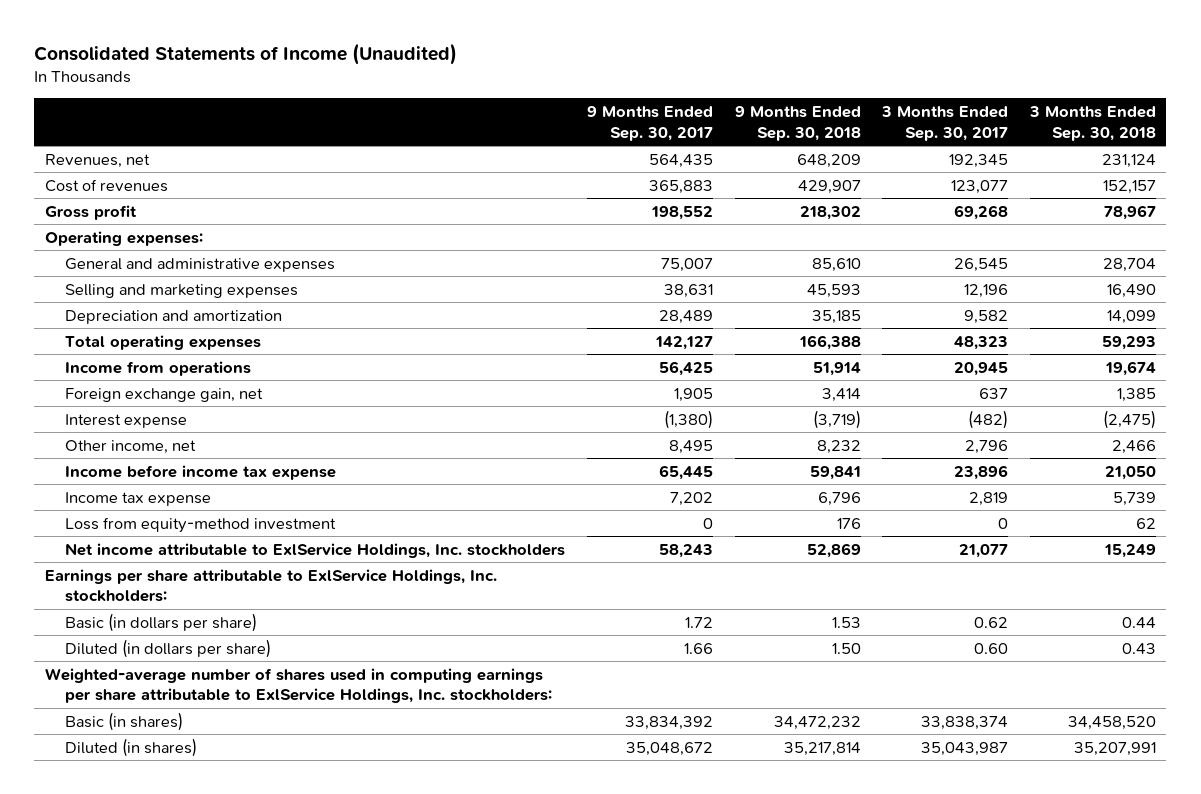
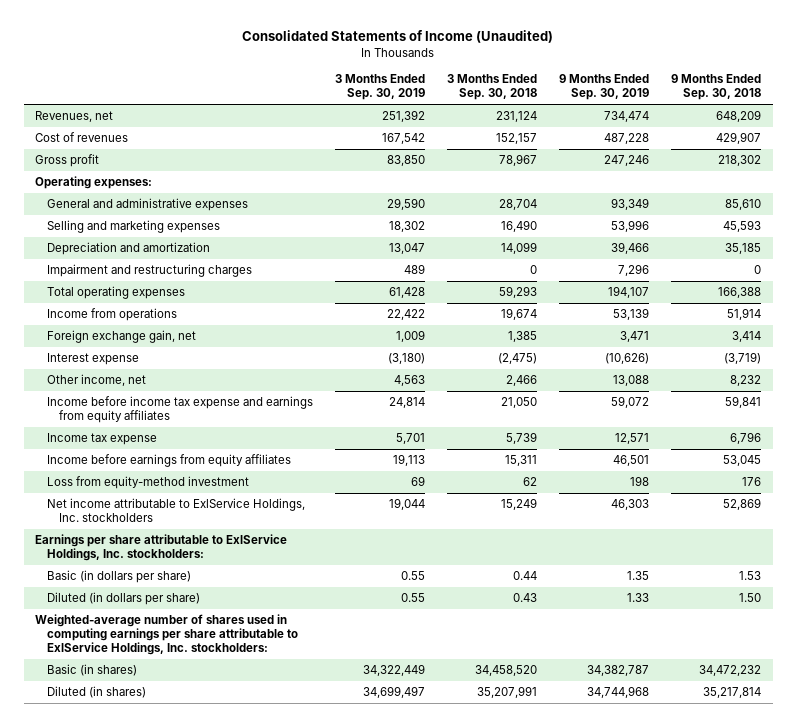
[586,105,713,141] 9 Months Ended Sep. 30, 2017 -> none
[881,105,1009,141] 3 Months Ended Sep. 30, 2017 -> none
none -> [335,74,426,101] 3 Months Ended Sep. 30, 2019
none -> [559,74,650,101] 9 Months Ended Sep. 30, 2019
none -> [46,264,252,278] Impairment and restructuring charges
[65,464,337,480] Income before income tax expense -> [46,396,313,424] Income before income tax expense and earnings from equity affiliates
none -> [46,454,291,468] Income before earnings from equity affiliates

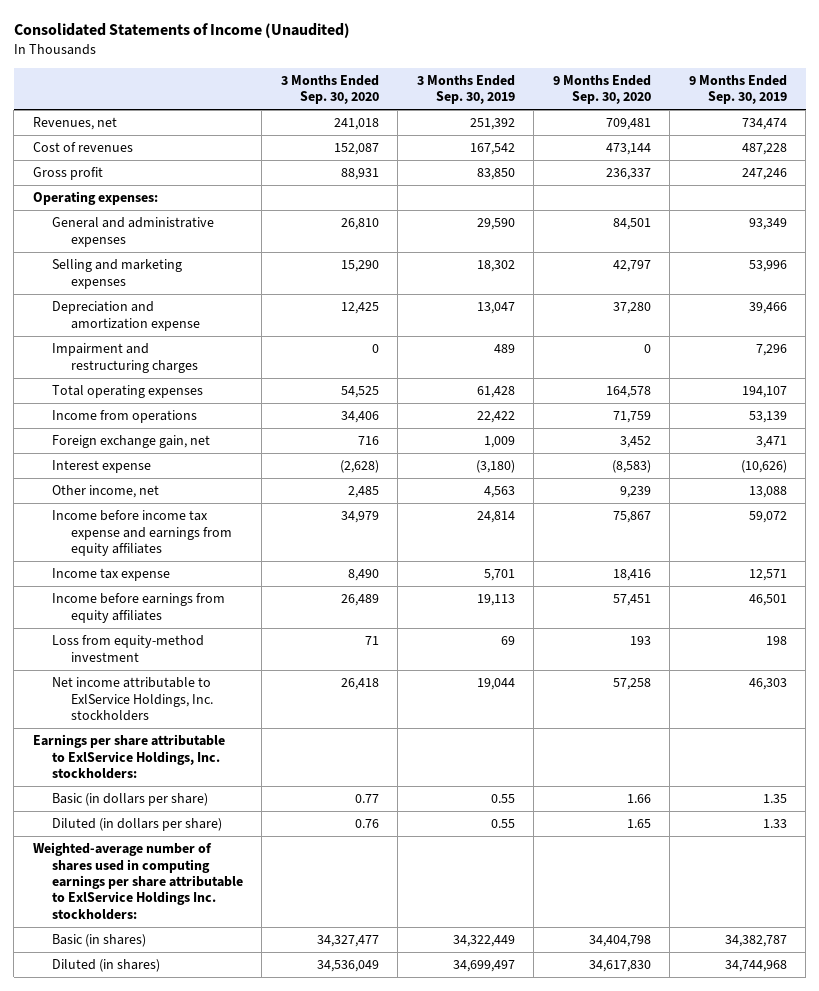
[447,74,538,101] 3 Months Ended Sep. 30, 2018 -> none
[671,74,762,101] 9 Months Ended Sep. 30, 2018 -> none
none -> [280,74,379,105] 3 Months Ended Sep. 30, 2020
none -> [552,74,651,105] 9 Months Ended Sep. 30, 2020
[46,242,210,256] Depreciation and amortization -> [51,301,200,331] Depreciation and amortization expense
[34,614,298,656] Weighted-average number of shares used in computing earnings per share attributable to ExlService Holdings, Inc. stockholders: -> [32,842,243,920] Weighted-average number of shares used in computing earnings per share attributable to ExlService Holdings Inc. stockholders:

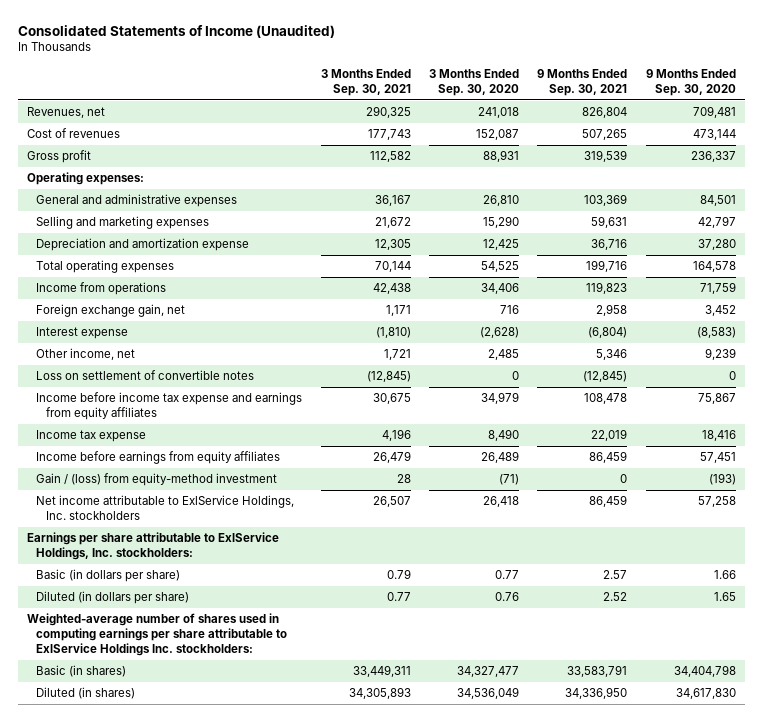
[416,74,515,105] 3 Months Ended Sep. 30, 2019 -> none
[688,74,787,105] 9 Months Ended Sep. 30, 2019 -> none
none -> [320,69,411,96] 3 Months Ended Sep. 30, 2021
none -> [537,69,628,96] 9 Months Ended Sep. 30, 2021
[51,343,198,373] Impairment and restructuring charges -> none
none -> [36,370,255,381] Loss on settlement of convertible notes
[51,635,204,662] Loss from equity-method investment -> [36,473,278,487] Gain / (loss) from equity-method investment
[364,636,379,646] 71 -> [498,474,519,486] (71)
[629,636,651,646] 193 -> [708,473,736,486] (193)

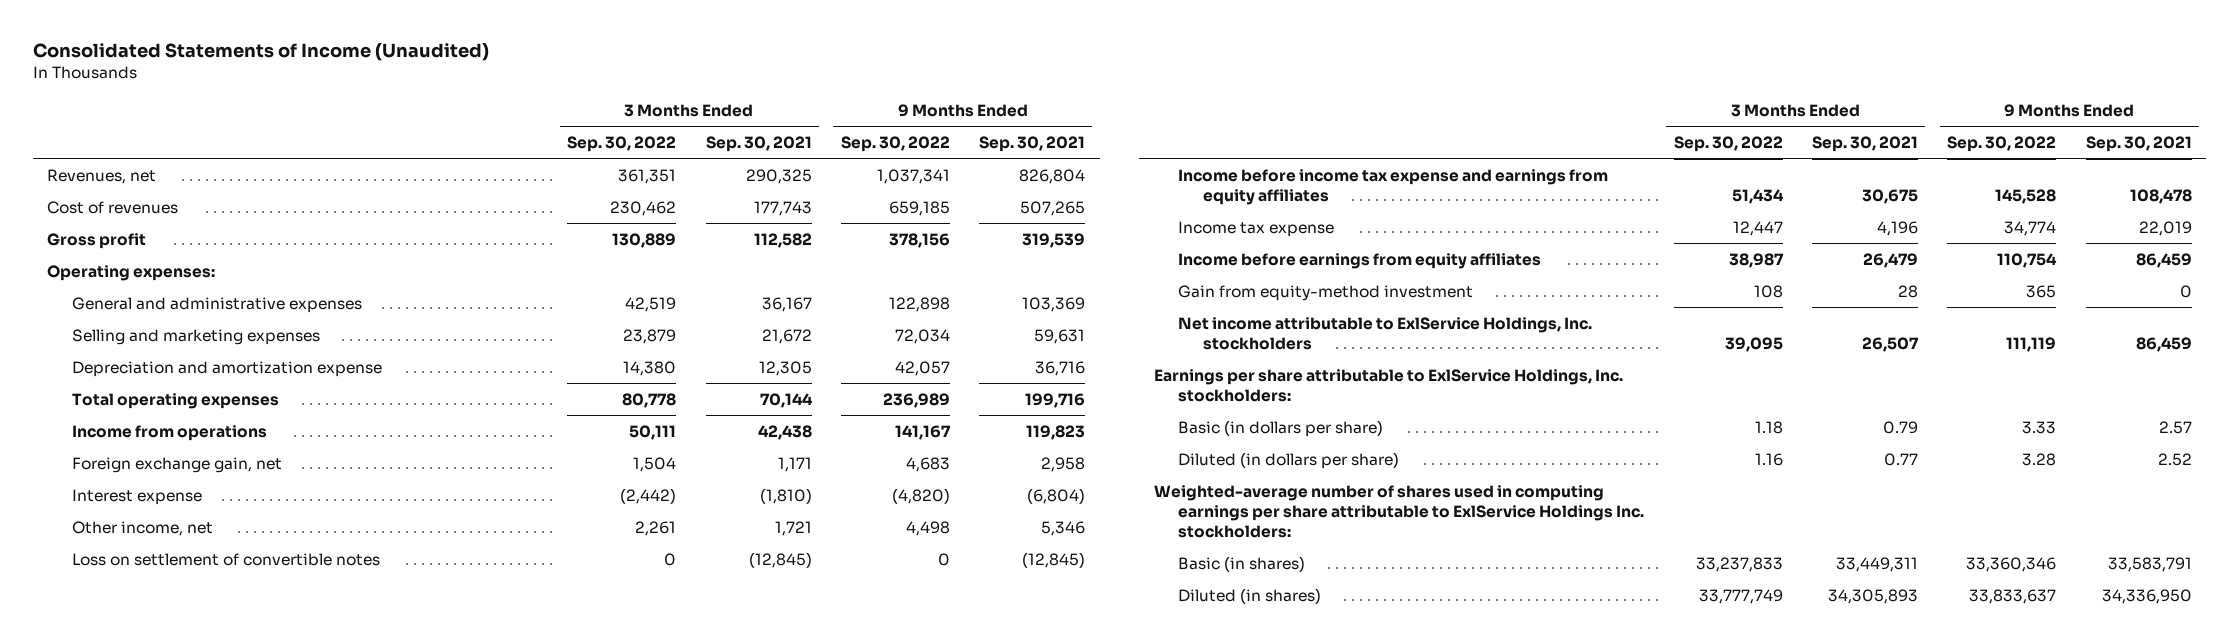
[428,69,519,96] 3 Months Ended Sep. 30, 2020 -> none
[645,69,736,96] 9 Months Ended Sep. 30, 2020 -> none
none -> [567,135,677,152] Sep. 30, 2022
none -> [840,135,950,152] Sep. 30, 2022
[36,473,278,487] Gain / (loss) from equity-method investment -> [1178,284,1474,301] Gain from equity-method investment

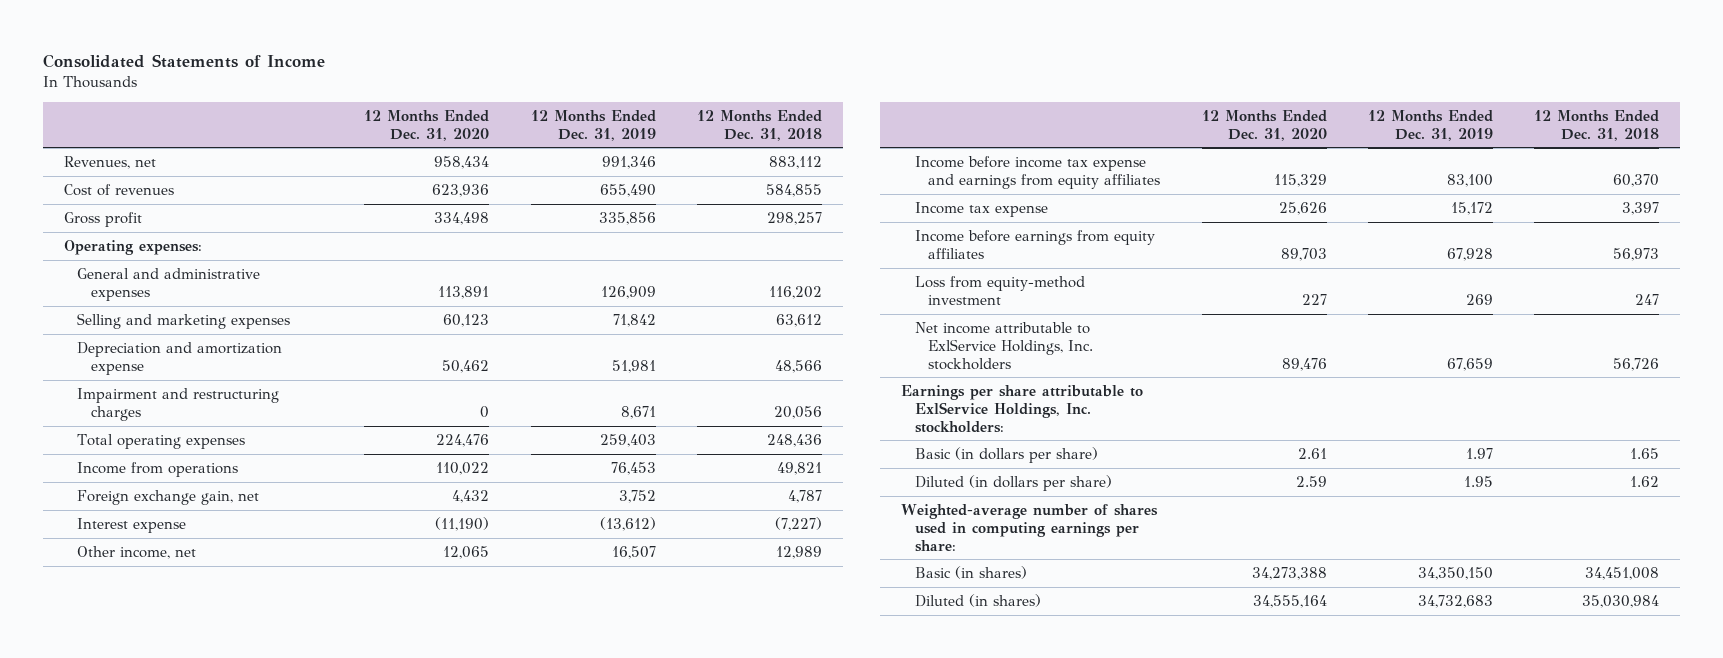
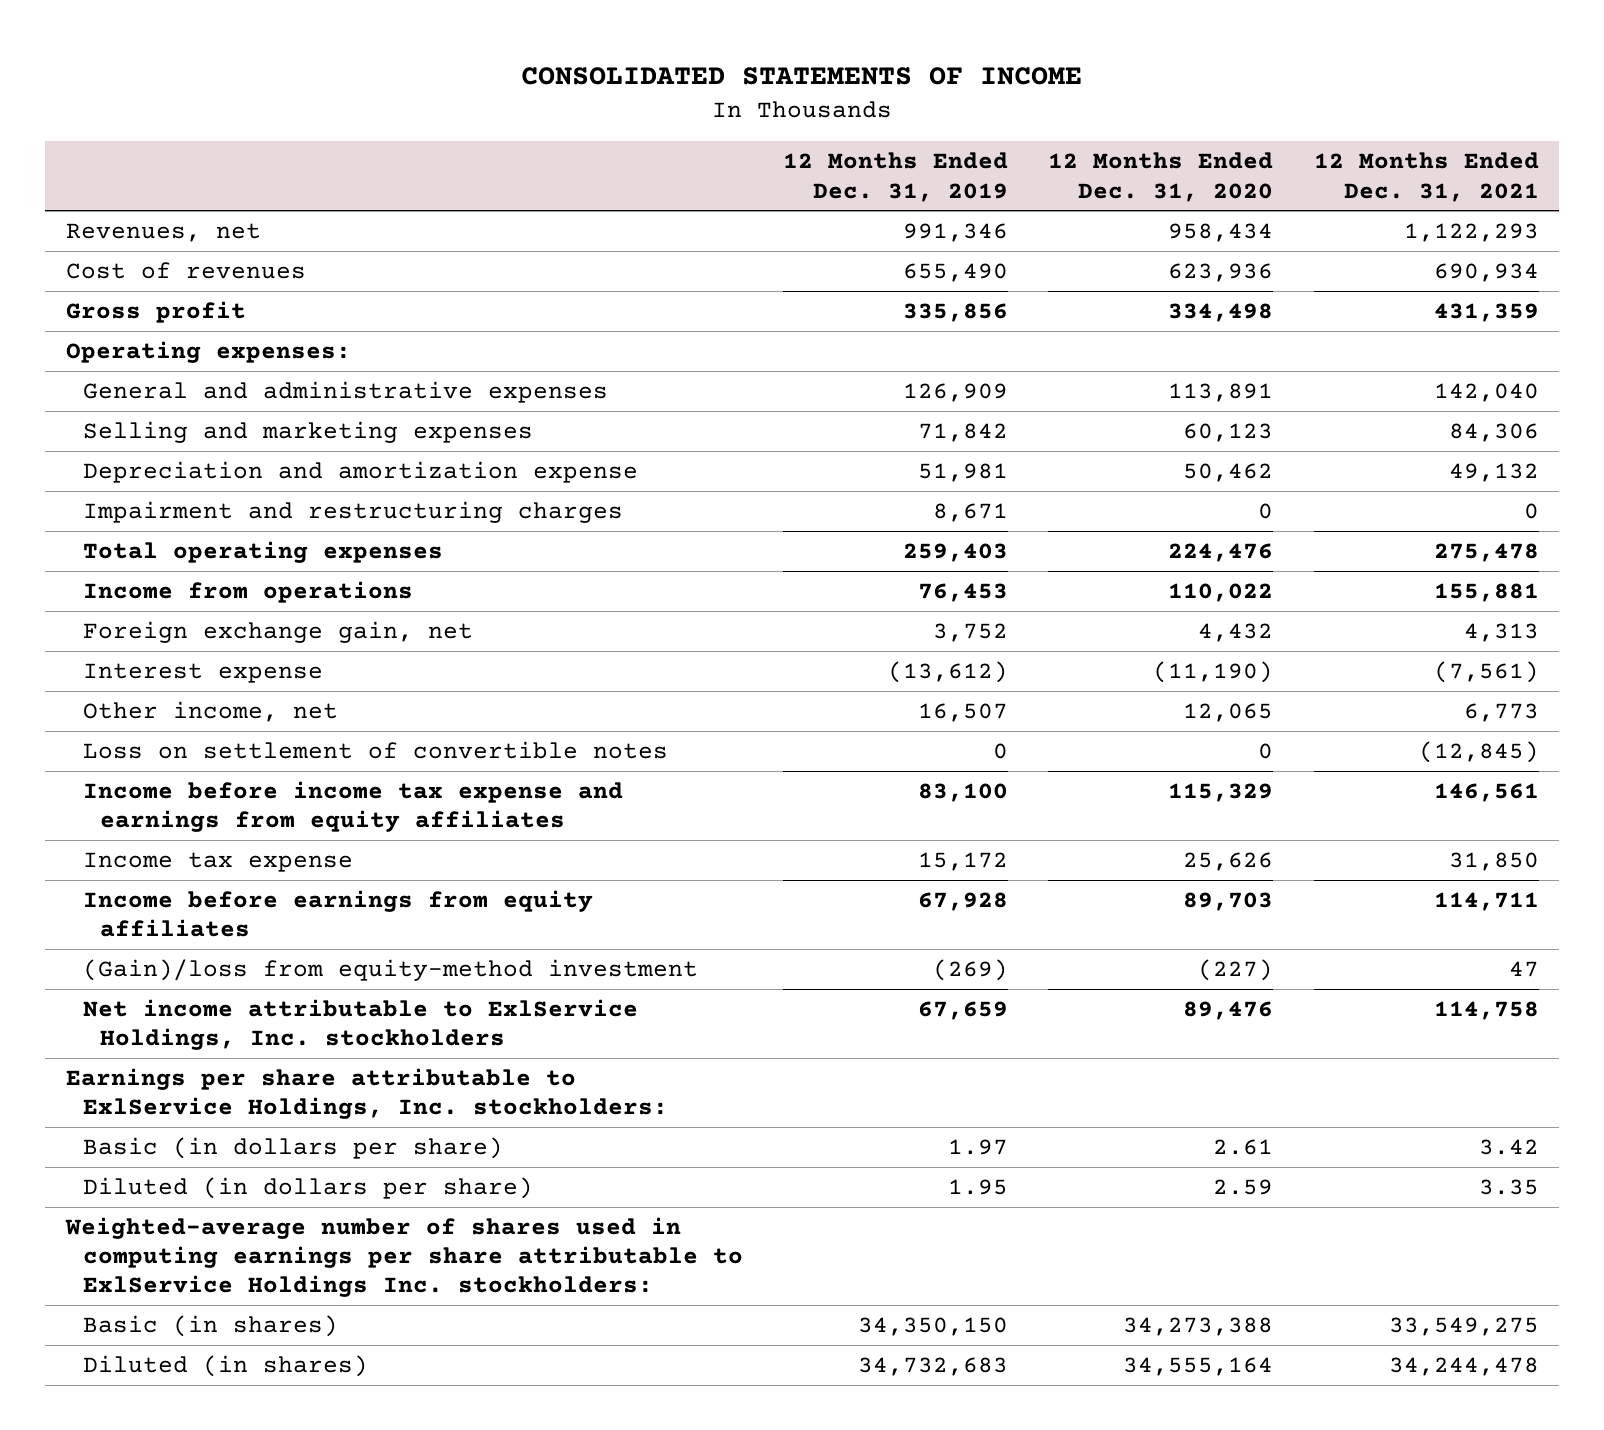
[43,53,326,68] Consolidated Statements of Income -> [521,66,1083,85] CONSOLIDATED STATEMENTS OF INCOME
[697,109,823,141] 12 Months Ended Dec. 31, 2018 -> none
none -> [1313,152,1539,202] 12 Months Ended Dec. 31, 2021
none -> [82,740,668,759] Loss on settlement of convertible notes
[914,276,1085,305] Loss from equity-method investment -> [82,958,698,981] (Gain)/loss from equity-method investment
[1301,293,1327,305] 227 -> [1198,958,1274,981] (227)
[1465,293,1493,305] 269 -> [933,958,1009,981] (269)
[901,504,1159,552] Weighted-average number of shares used in computing earnings per share: -> [64,1216,743,1298] Weighted-average number of shares used in computing earnings per share attributable to ExlService Holdings Inc. stockholders:

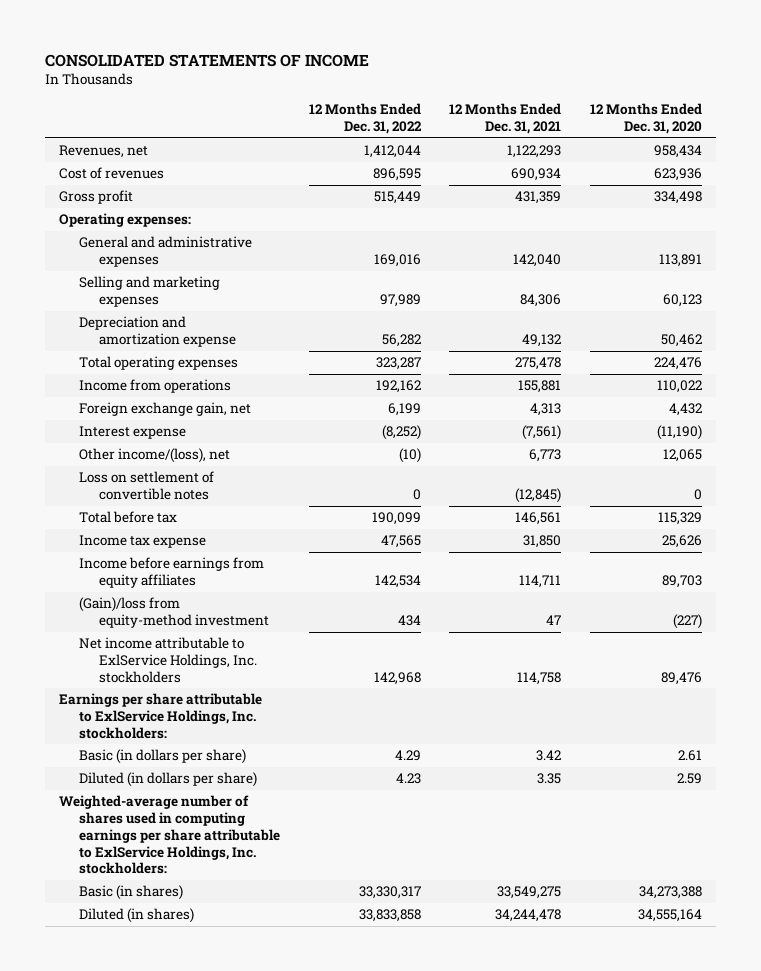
[783,152,1009,202] 12 Months Ended Dec. 31, 2019 -> none
none -> [308,103,422,135] 12 Months Ended Dec. 31, 2022
[82,500,623,523] Impairment and restructuring charges -> none
[82,700,338,722] Other income, net -> [78,448,230,464] Other income/(loss), net
[82,780,623,833] Income before income tax expense and earnings from equity affiliates -> [78,511,177,524] Total before tax
[64,1216,743,1298] Weighted-average number of shares used in computing earnings per share attributable to ExlService Holdings Inc. stockholders: -> [59,795,280,875] Weighted-average number of shares used in computing earnings per share attributable to ExlService Holdings, Inc. stockholders:

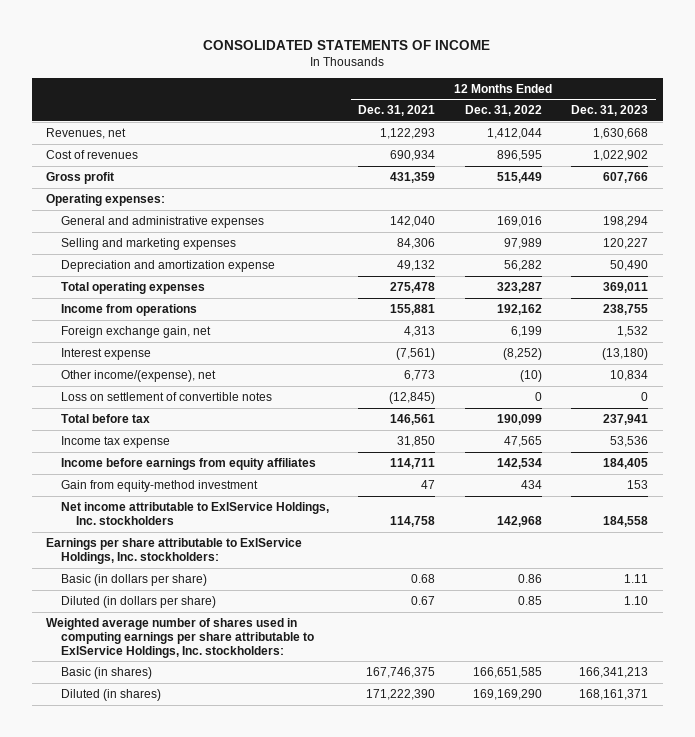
[589,103,702,135] 12 Months Ended Dec. 31, 2020 -> none
none -> [571,105,649,117] Dec. 31, 2023
[78,448,230,464] Other income/(loss), net -> [60,369,216,382] Other income/(expense), net
[78,597,269,629] (Gain)/loss from equity-method investment -> [60,479,258,492] Gain from equity-method investment
[394,750,421,762] 4.29 -> [517,573,542,583] 0.86
[536,750,562,762] 3.42 -> [411,573,436,583] 0.68
[395,773,421,785] 4.23 -> [517,595,542,605] 0.85
[537,773,562,785] 3.35 -> [411,595,436,605] 0.67
[59,795,280,875] Weighted-average number of shares used in computing earnings per share attributable to ExlService Holdings, Inc. stockholders: -> [46,617,314,658] Weighted average number of shares used in computing earnings per share attributable to ExlService Holdings, Inc. stockholders:
[358,886,421,900] 33,330,317 -> [472,666,542,678] 166,651,585
[497,886,562,900] 33,549,275 -> [366,666,436,678] 167,746,375
[358,909,421,923] 33,833,858 -> [472,688,542,700] 169,169,290
[495,909,562,923] 34,244,478 -> [366,688,436,700] 171,222,390

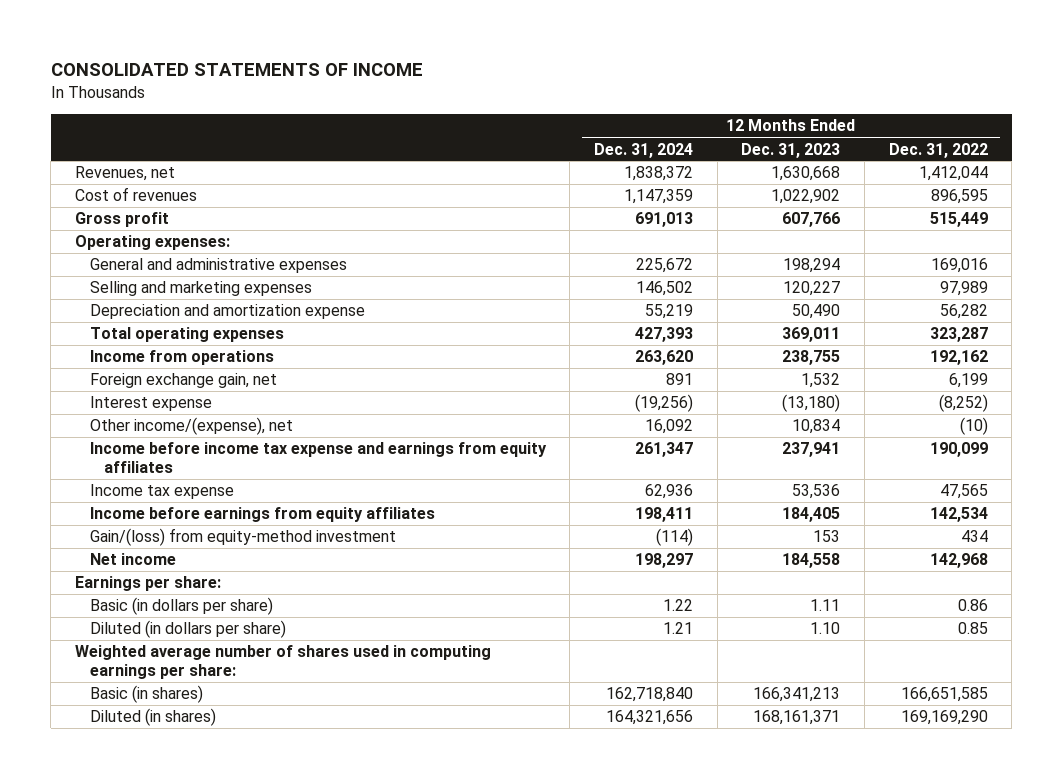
[358,105,436,117] Dec. 31, 2021 -> none
none -> [594,142,694,158] Dec. 31, 2024
[60,391,272,401] Loss on settlement of convertible notes -> none
[60,413,150,423] Total before tax -> [89,442,547,474] Income before income tax expense and earnings from equity affiliates
[60,479,258,492] Gain from equity-method investment -> [89,528,396,547] Gain/(loss) from equity-method investment
[60,501,329,525] Net income attributable to ExlService Holdings, Inc. stockholders -> [89,553,176,566] Net income
[46,537,303,564] Earnings per share attributable to ExlService Holdings, Inc. stockholders: -> [75,576,222,592] Earnings per share:
[46,617,314,658] Weighted average number of shares used in computing earnings per share attributable to ExlService Holdings, Inc. stockholders: -> [75,645,492,680] Weighted average number of shares used in computing earnings per share:

